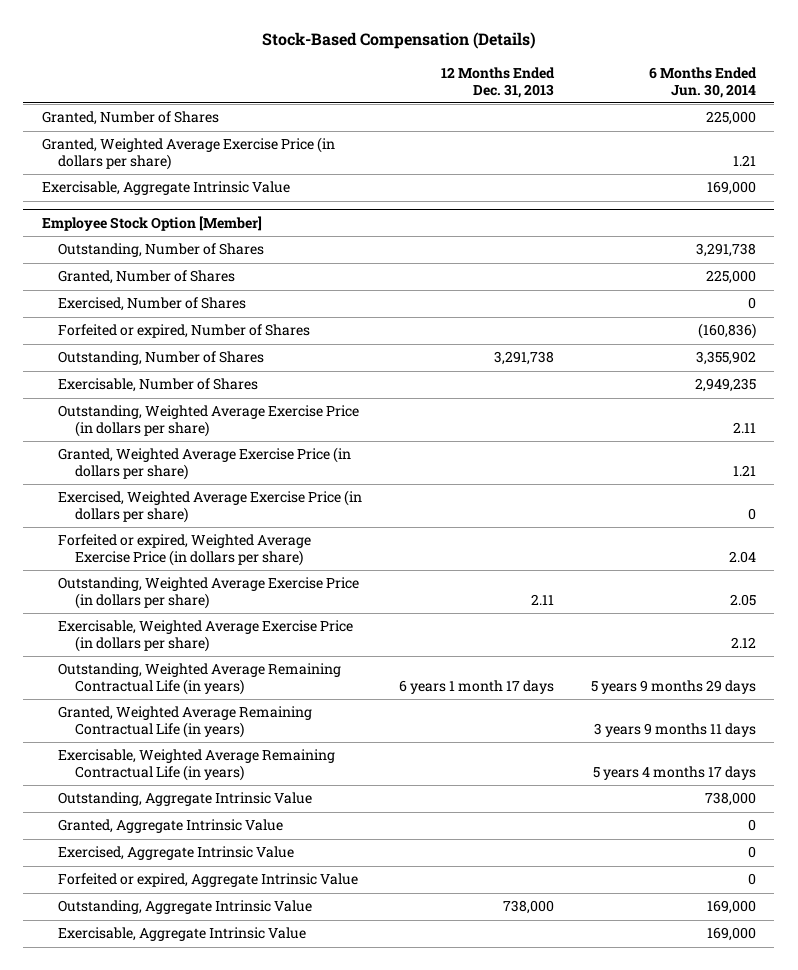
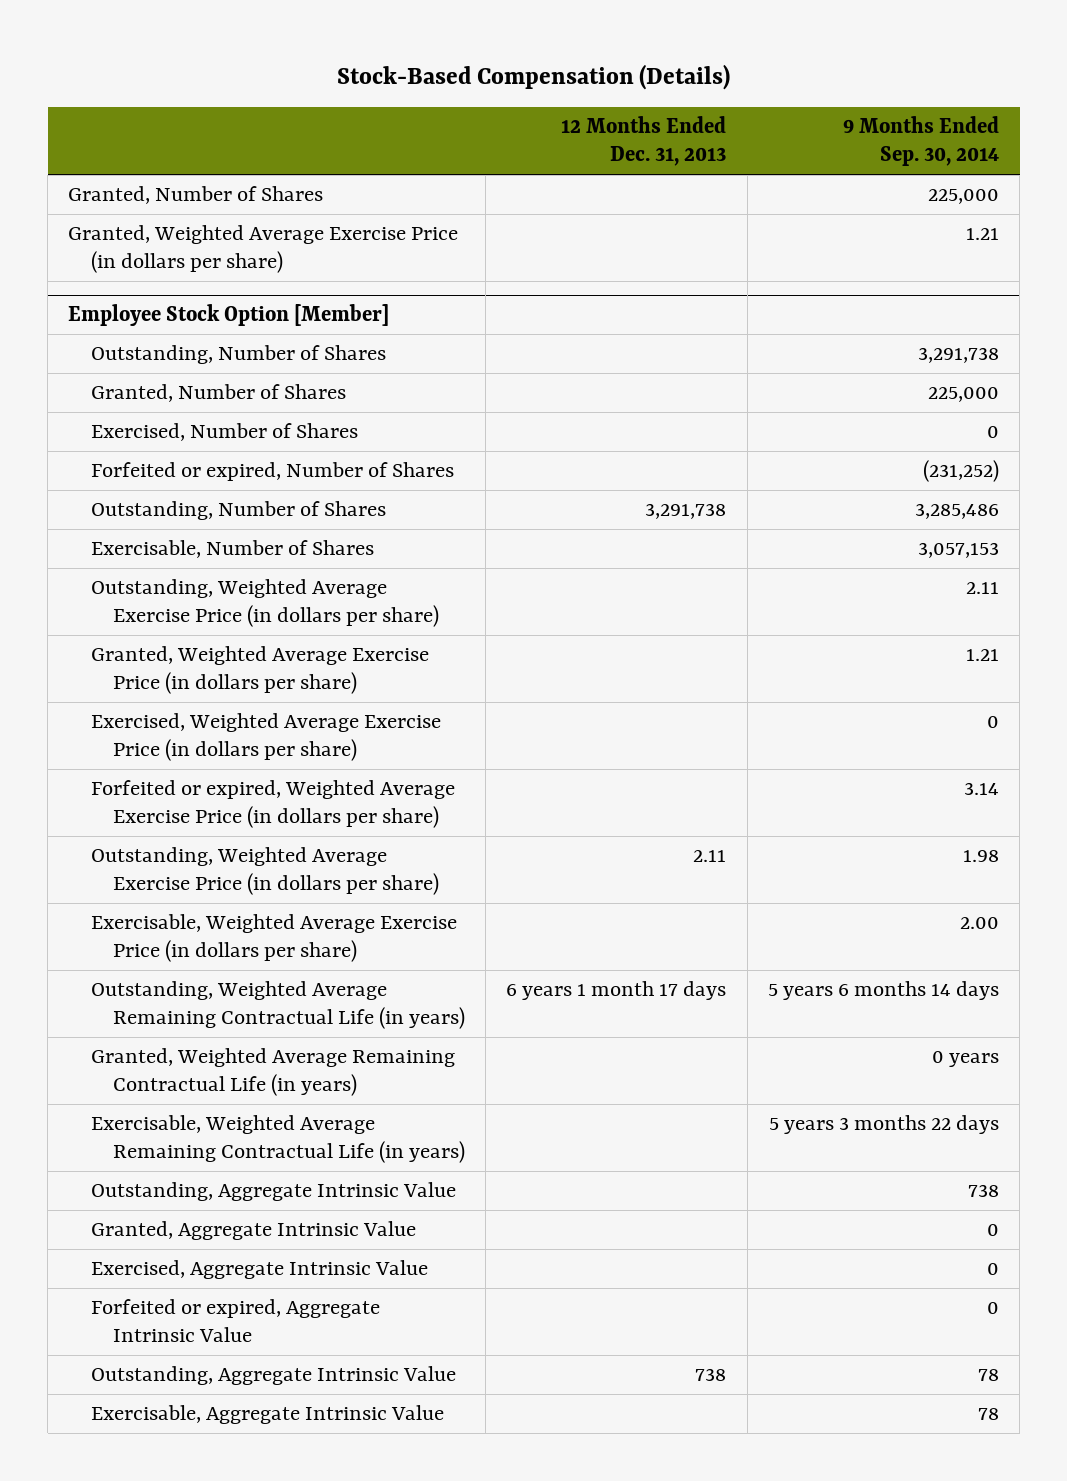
[648,66,757,98] 6 Months Ended Jun. 30, 2014 -> none
none -> [842,116,999,167] 9 Months Ended Sep. 30, 2014
[41,181,290,196] Exercisable, Aggregate Intrinsic Value -> none
[503,900,555,915] 738,000 -> [695,1368,727,1382] 738

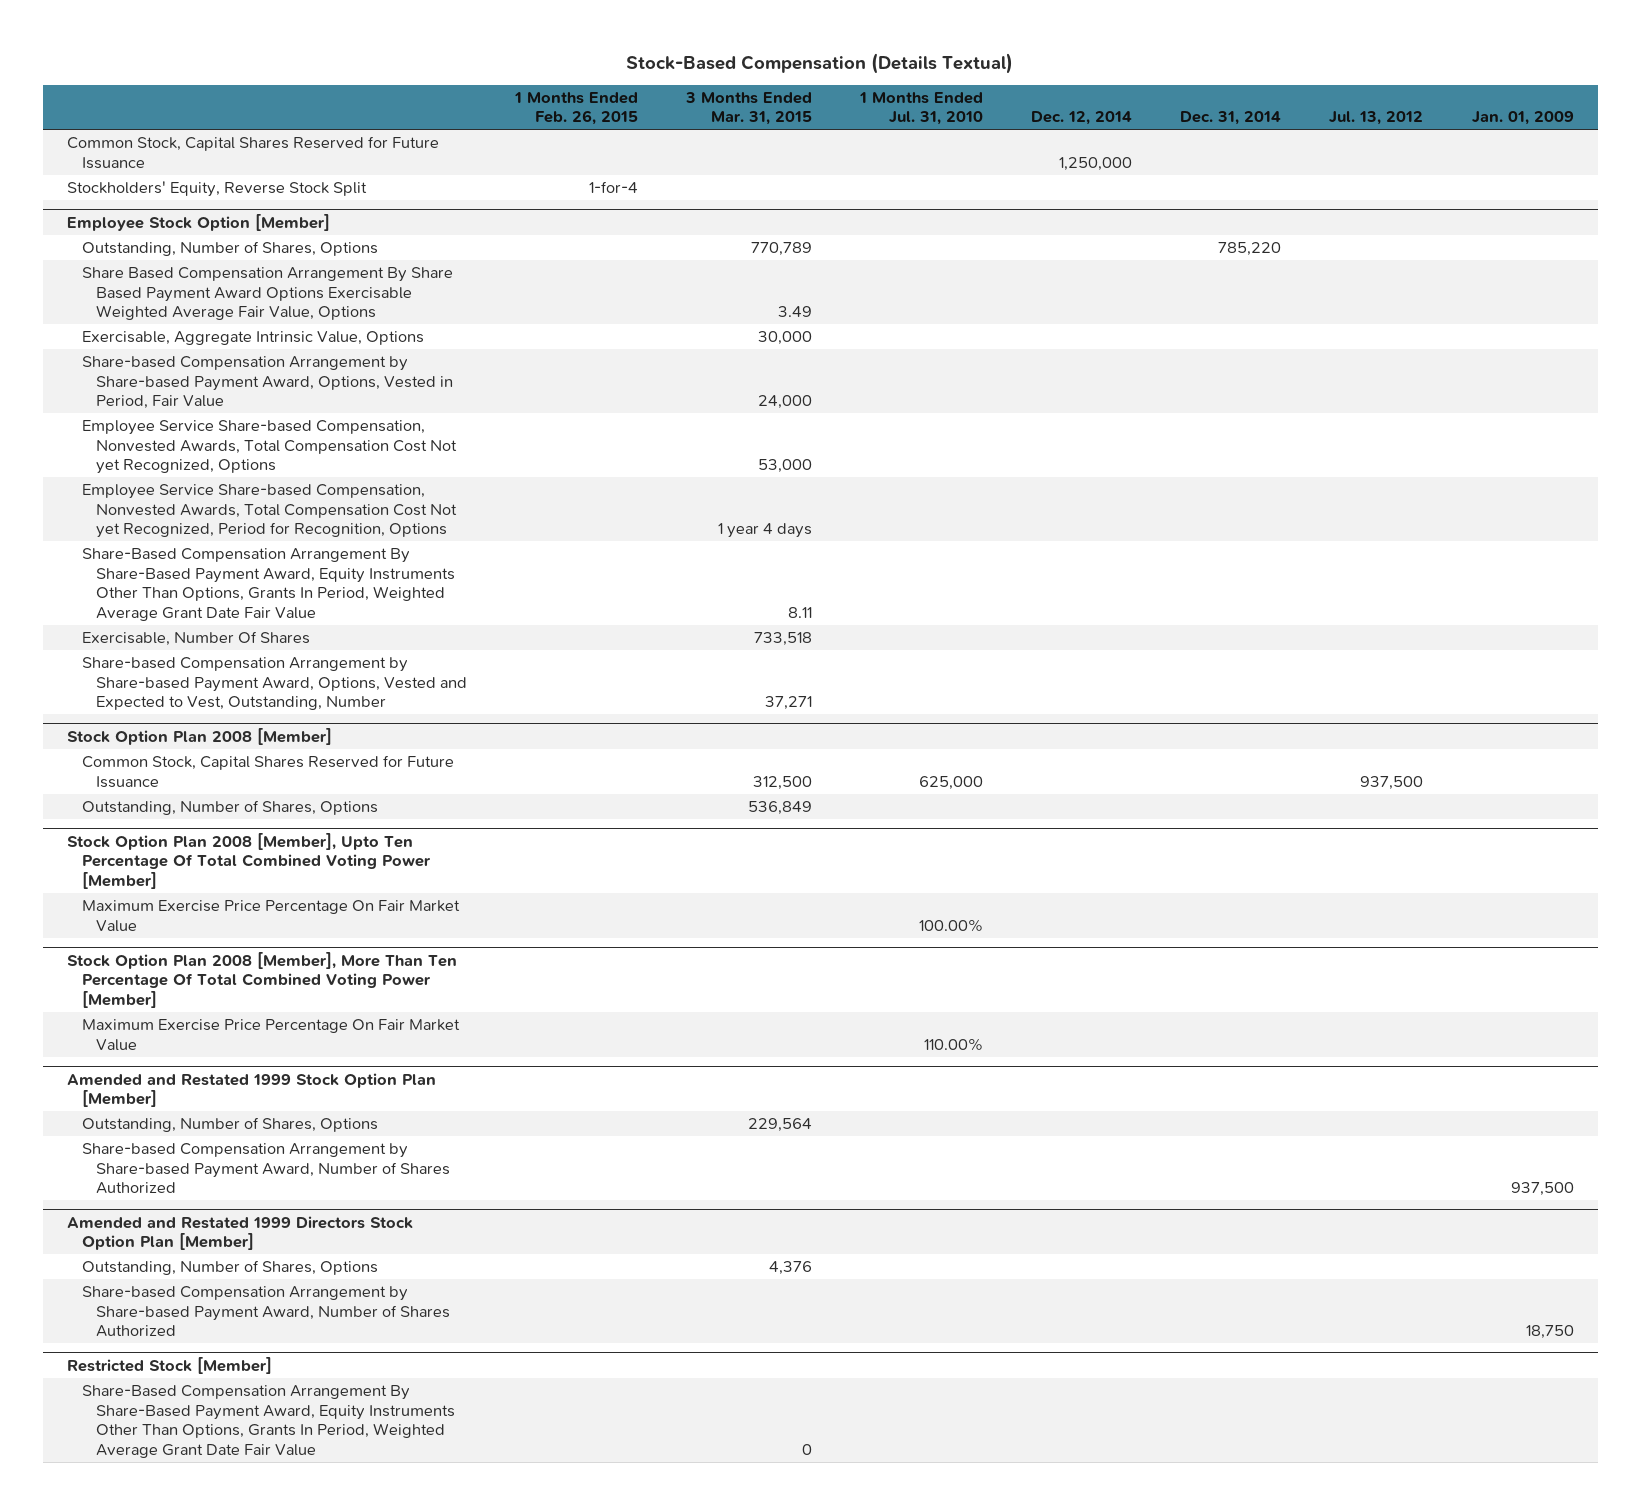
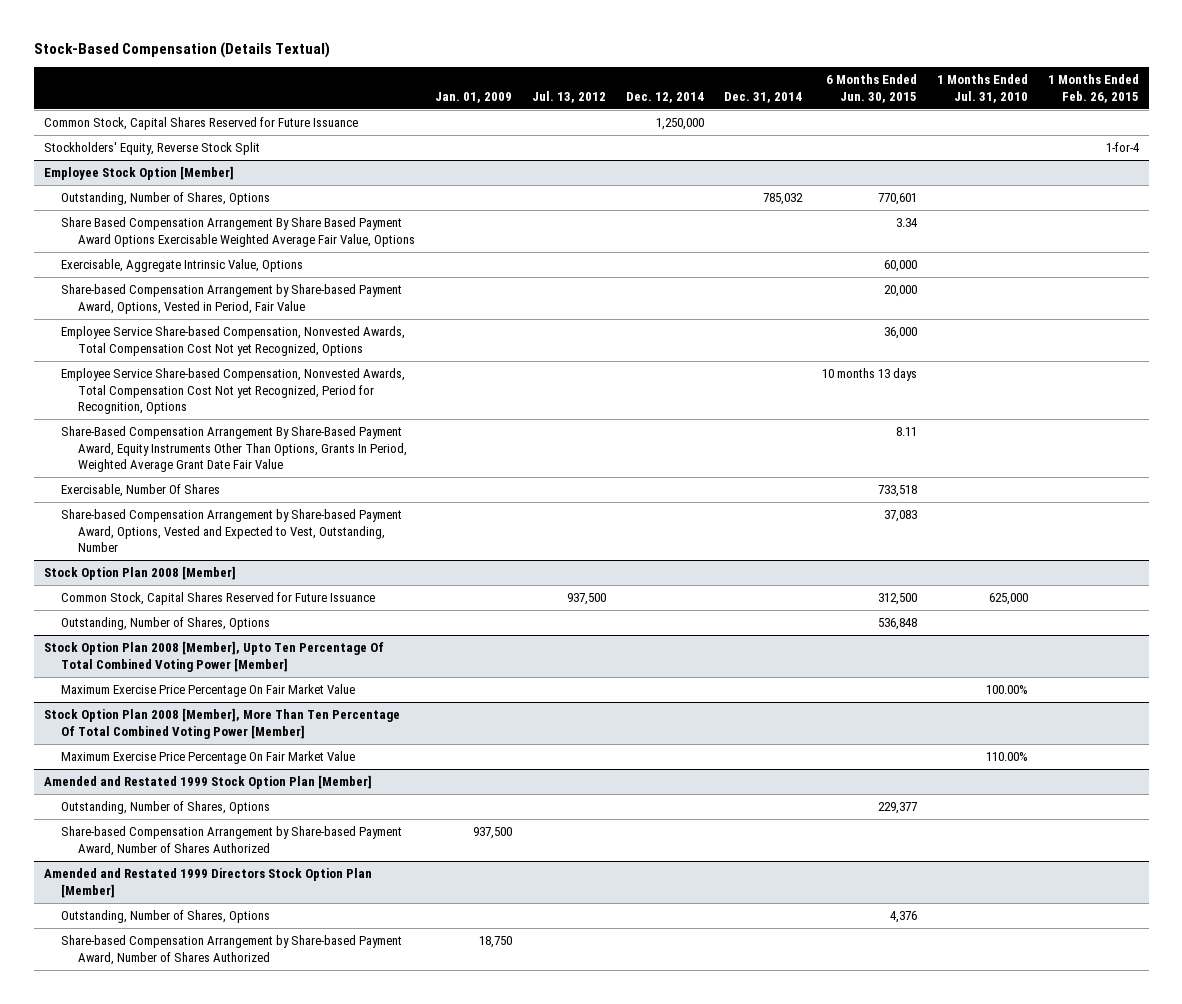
[685,91,813,126] 3 Months Ended Mar. 31, 2015 -> none
none -> [825,74,917,103] 6 Months Ended Jun. 30, 2015
[1218,242,1282,257] 785,220 -> [762,193,803,206] 785,032
[67,1356,273,1374] Restricted Stock [Member] -> none
[81,1385,455,1458] Share-Based Compensation Arrangement By Share-Based Payment Award, Equity Instruments Other Than Options, Grants In Period, Weighted Average Grant Date Fair Value -> none

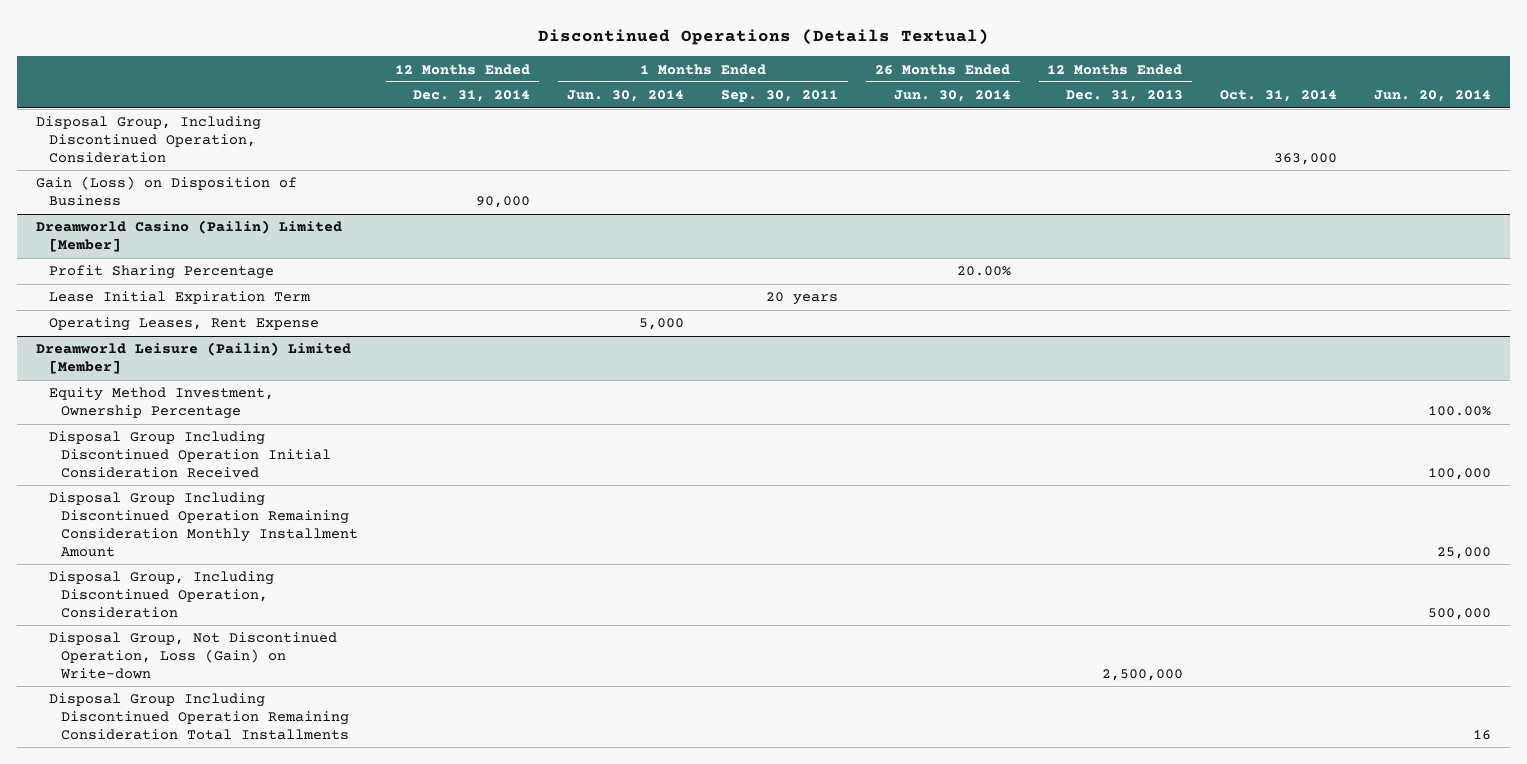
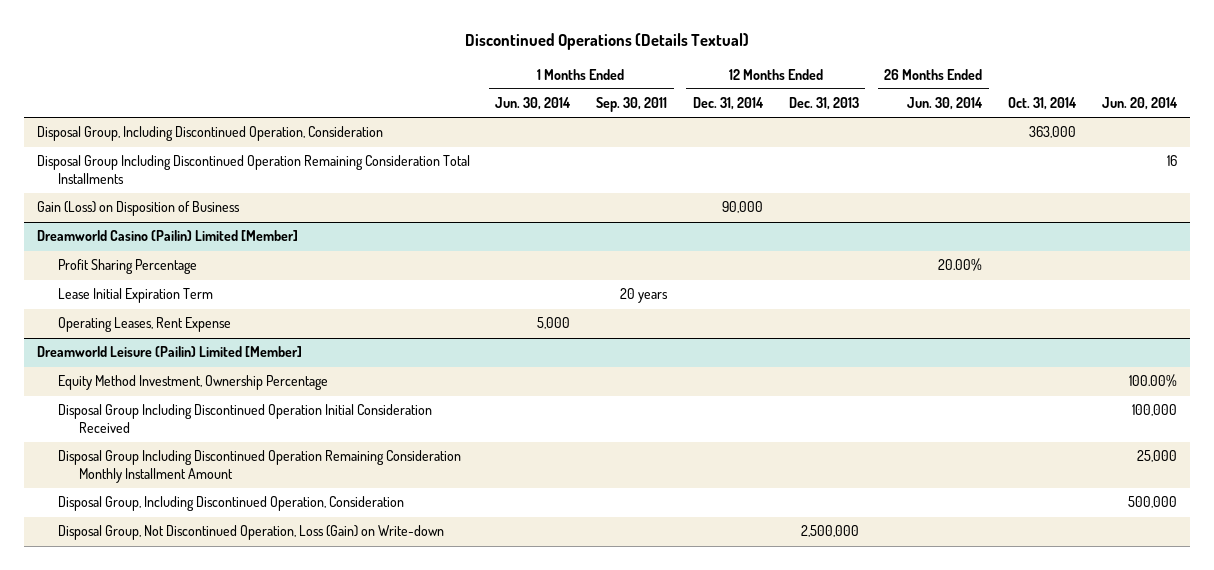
none -> [36,155,470,184] Disposal Group Including Discontinued Operation Remaining Consideration Total Installments
[48,693,350,740] Disposal Group Including Discontinued Operation Remaining Consideration Total Installments -> none

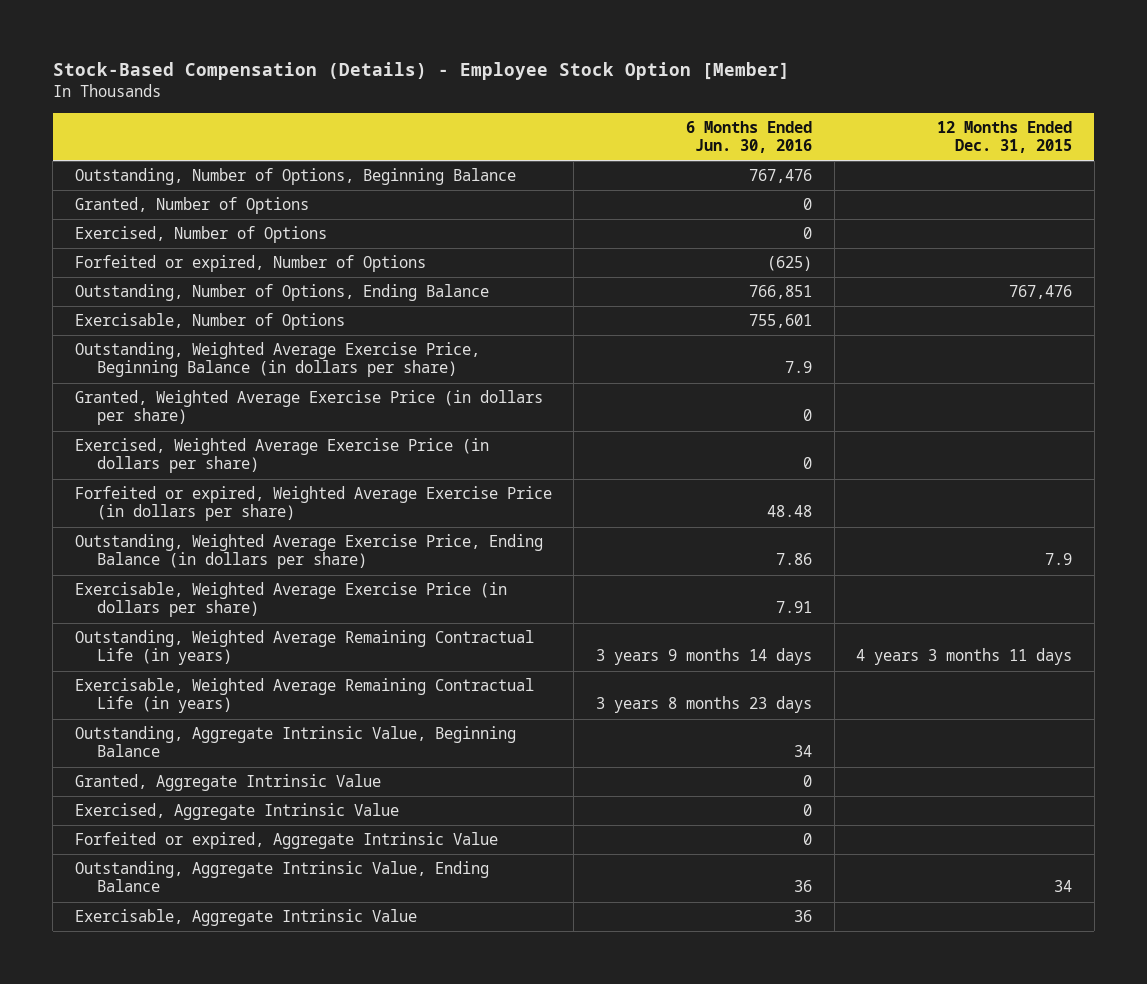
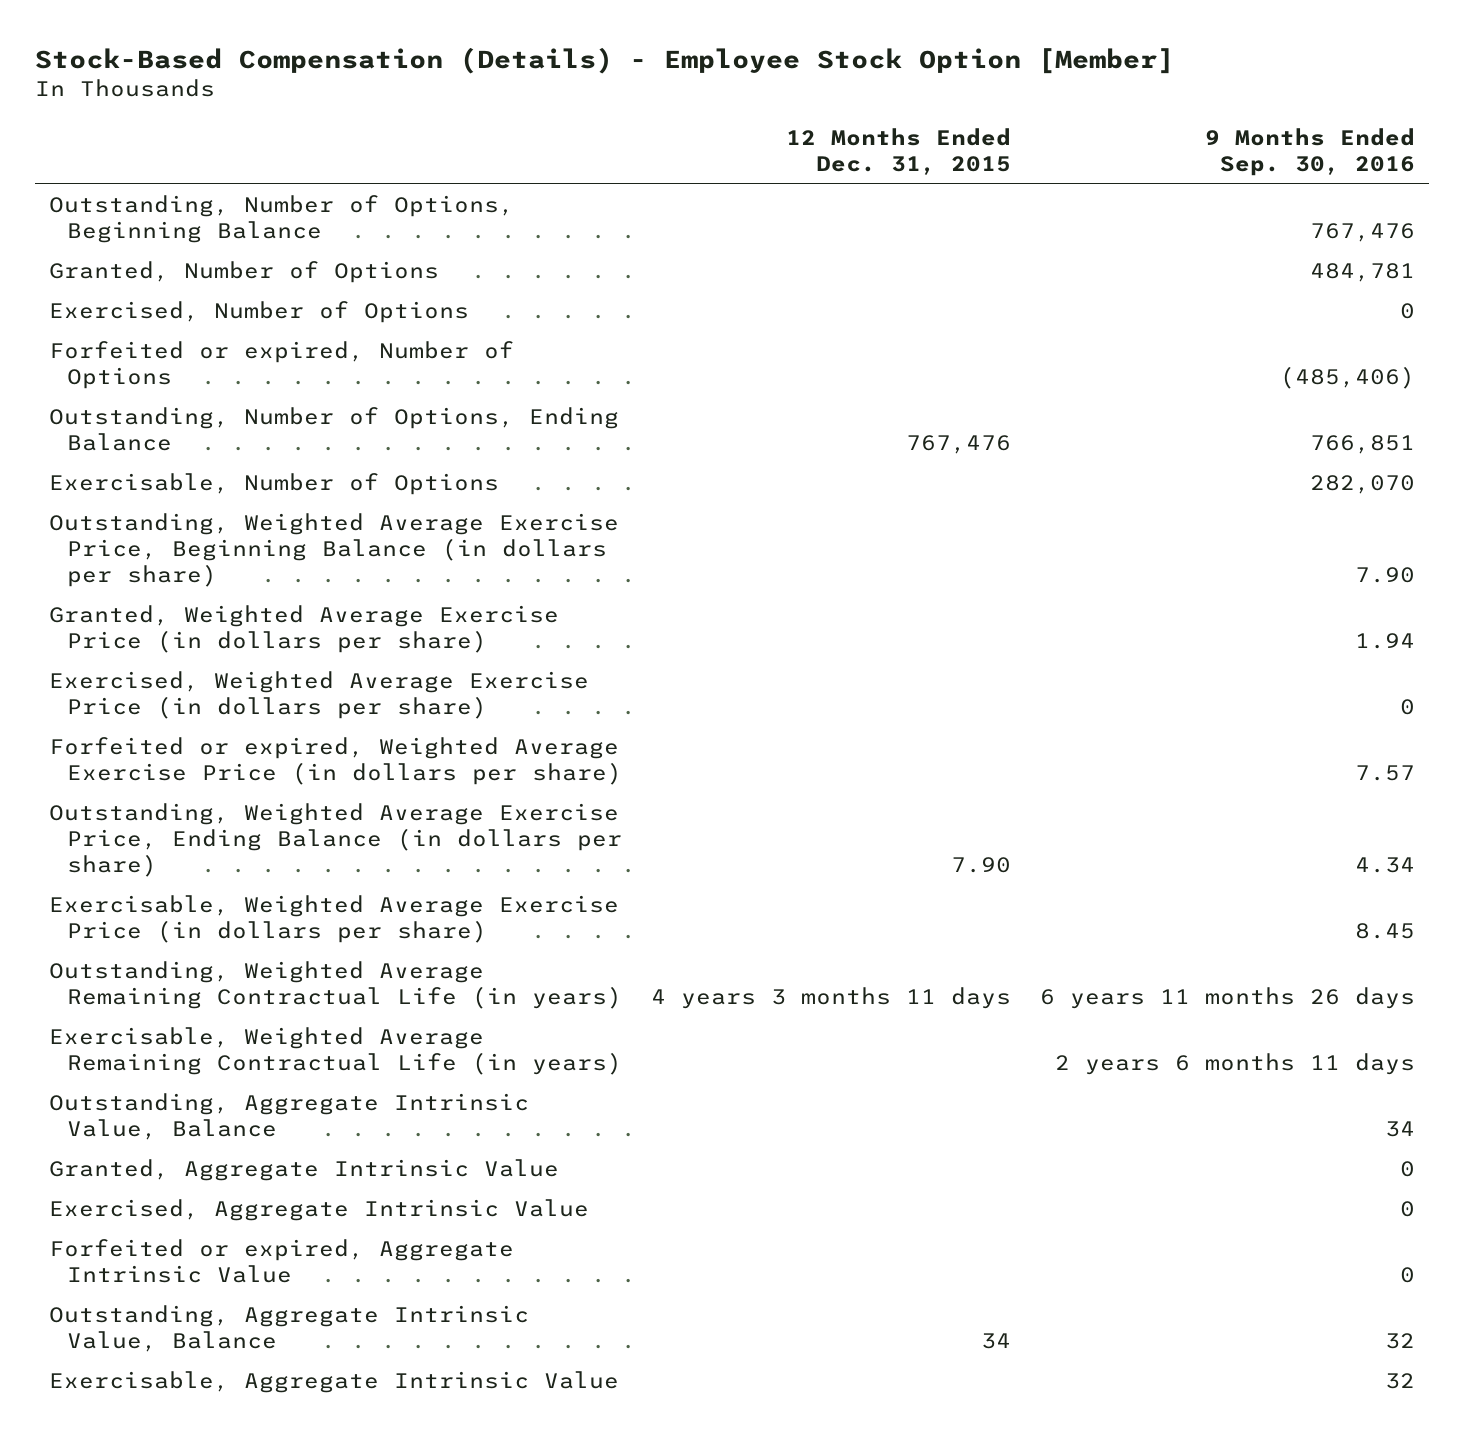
[686,120,813,154] 6 Months Ended Jun. 30, 2016 -> none
none -> [1204,127,1415,176] 9 Months Ended Sep. 30, 2016
[1045,553,1073,566] 7.9 -> [950,857,1011,874] 7.90
[74,726,516,758] Outstanding, Aggregate Intrinsic Value, Beginning Balance -> [49,1093,530,1141] Outstanding, Aggregate Intrinsic Value, Balance
[74,861,489,893] Outstanding, Aggregate Intrinsic Value, Ending Balance -> [49,1305,530,1353] Outstanding, Aggregate Intrinsic Value, Balance

